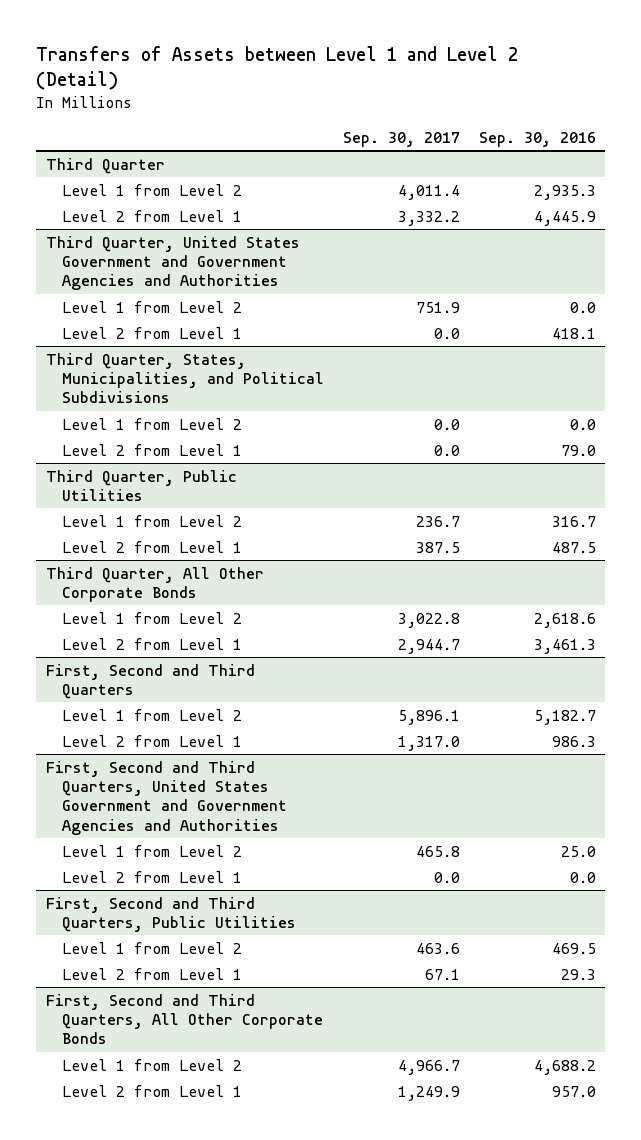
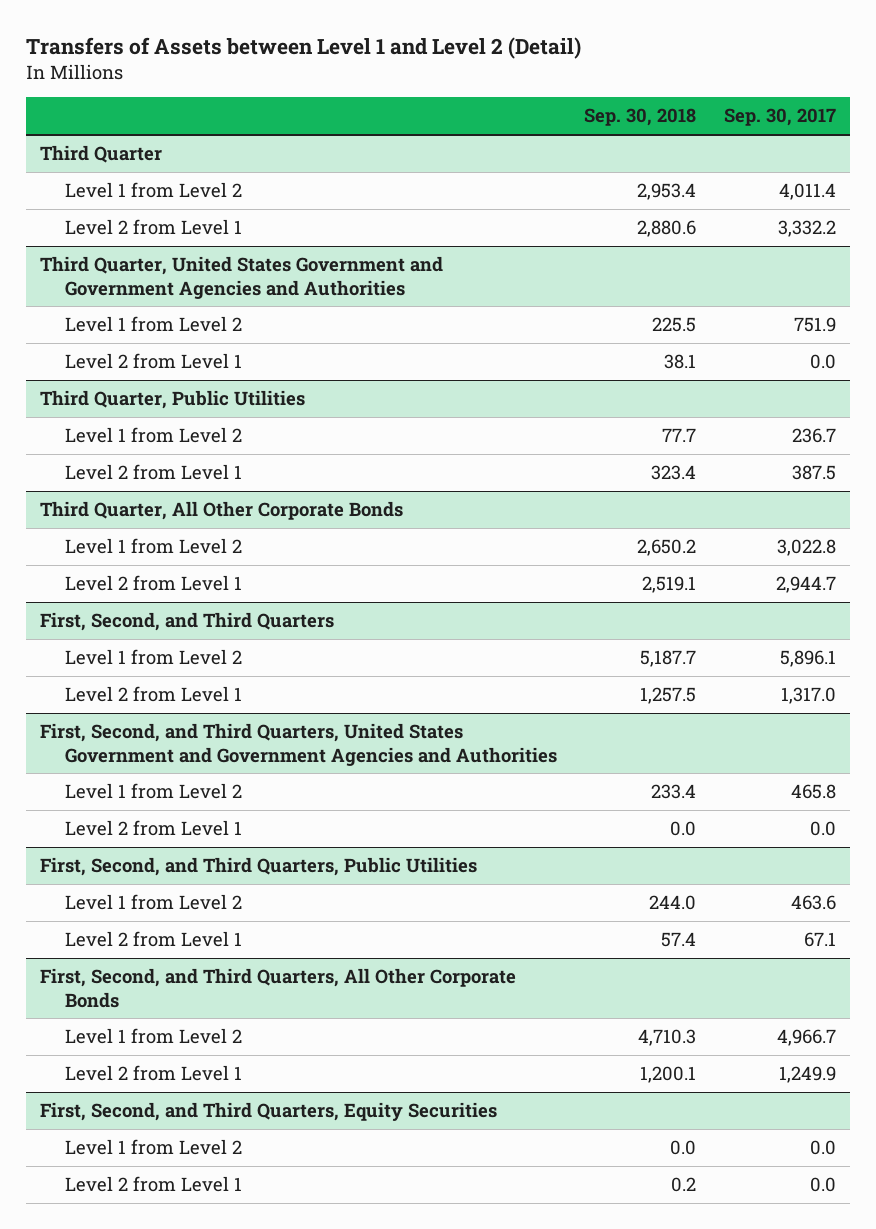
[478,131,596,147] Sep. 30, 2016 -> none
none -> [584,108,697,127] Sep. 30, 2018
[45,352,324,404] Third Quarter, States, Municipalities, and Political Subdivisions -> none
[61,417,242,430] Level 1 from Level 2 -> none
[61,443,242,456] Level 2 from Level 1 -> none
[45,663,255,699] First, Second and Third Quarters -> [39,611,334,631] First, Second, and Third Quarters
[45,760,287,835] First, Second and Third Quarters, United States Government and Government Agencies and Authorities -> [39,722,557,766] First, Second, and Third Quarters, United States Government and Government Agencies and Authorities
[45,896,296,932] First, Second and Third Quarters, Public Utilities -> [39,856,477,876] First, Second, and Third Quarters, Public Utilities
[45,993,323,1045] First, Second and Third Quarters, All Other Corporate Bonds -> [39,967,516,1008] First, Second, and Third Quarters, All Other Corporate Bonds
none -> [39,1101,497,1121] First, Second, and Third Quarters, Equity Securities
none -> [64,1138,242,1155] Level 1 from Level 2
none -> [64,1175,242,1192] Level 2 from Level 1

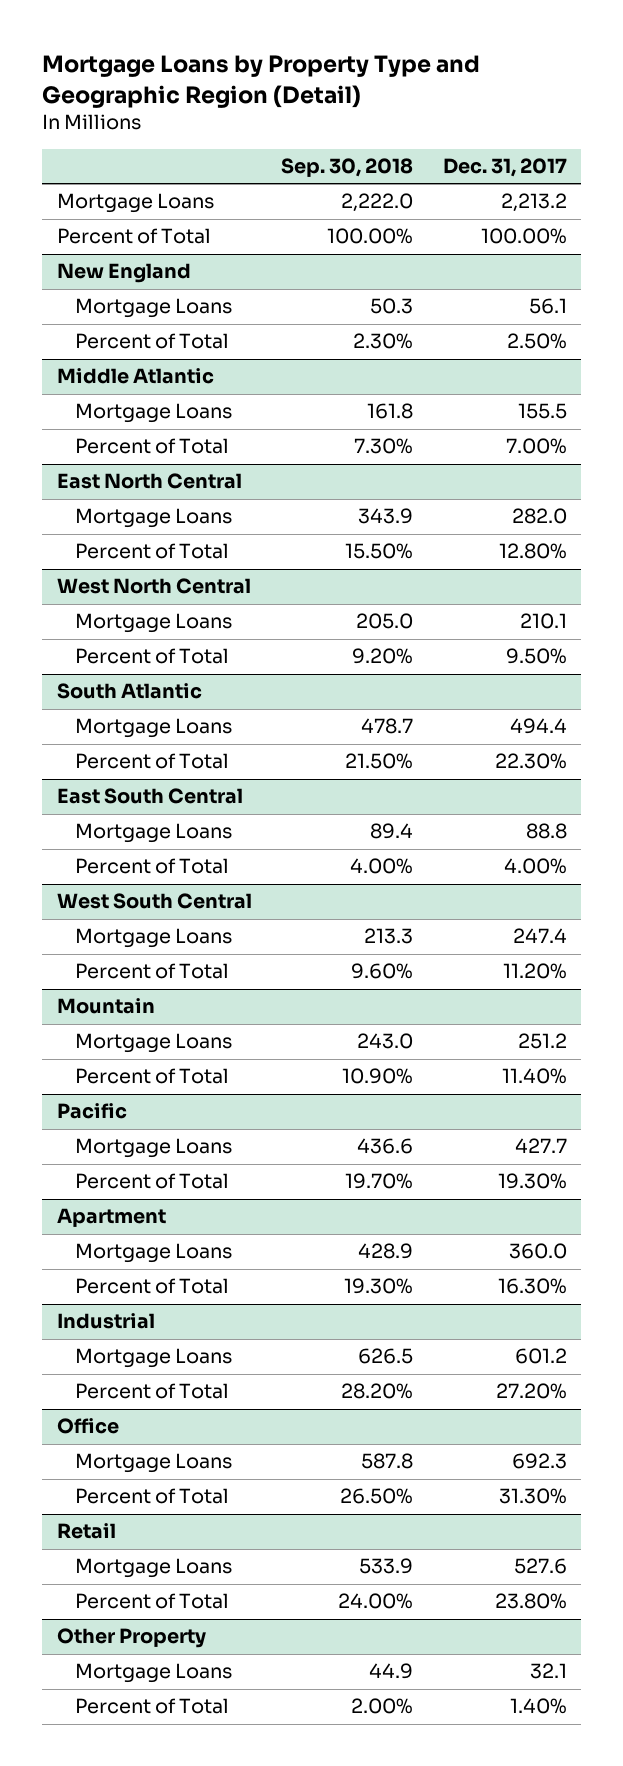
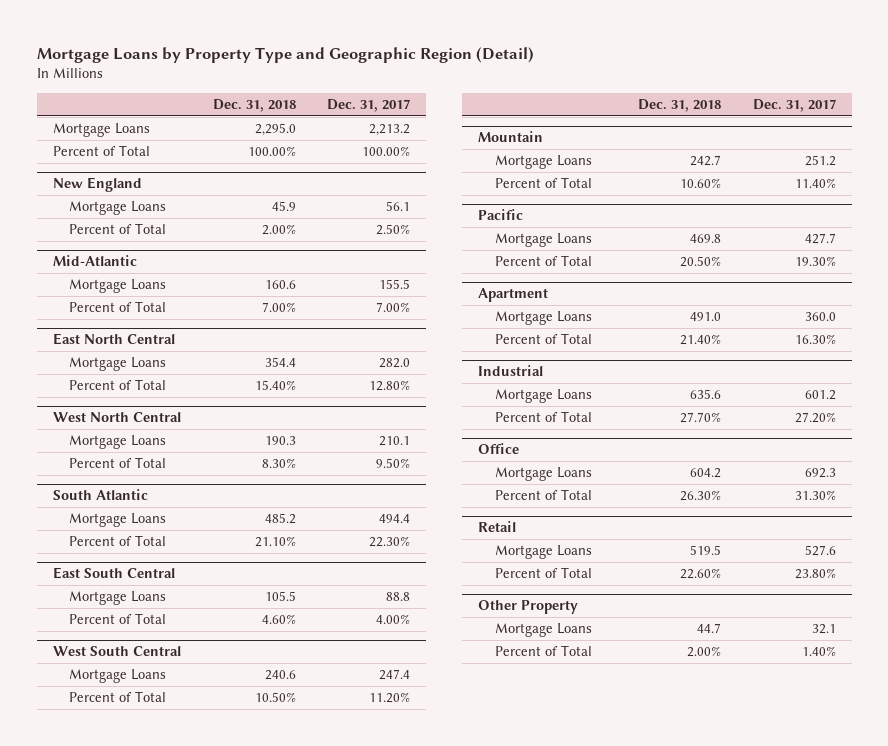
[281,158,414,178] Sep. 30, 2018 -> none
none -> [212,98,296,112] Dec. 31, 2018
[56,368,214,385] Middle Atlantic -> [52,255,137,267] Mid-Atlantic

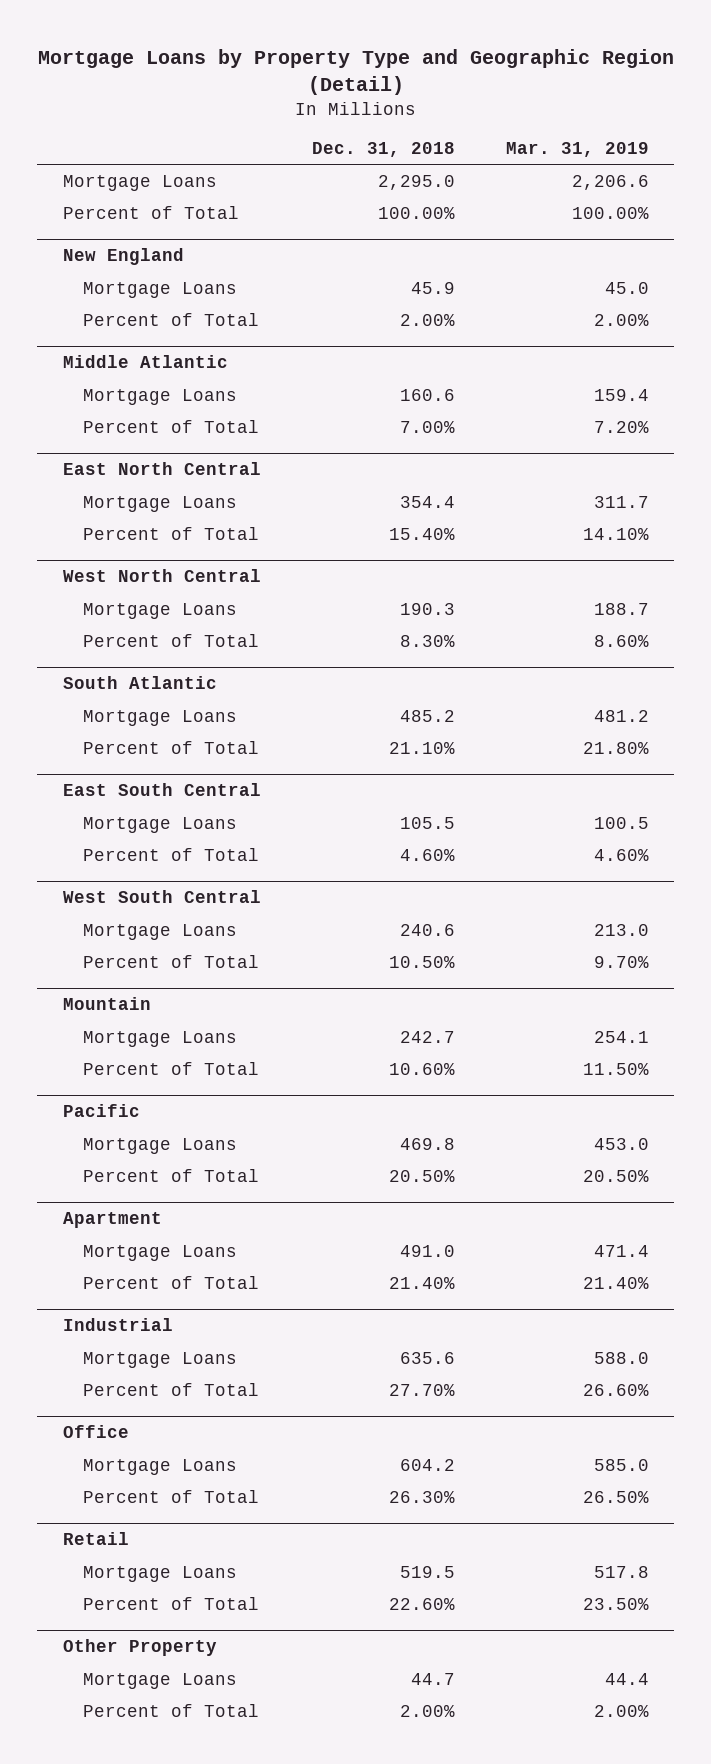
[327,98,411,112] Dec. 31, 2017 -> none
none -> [505,141,649,157] Mar. 31, 2019
[52,255,137,267] Mid-Atlantic -> [62,355,228,369] Middle Atlantic

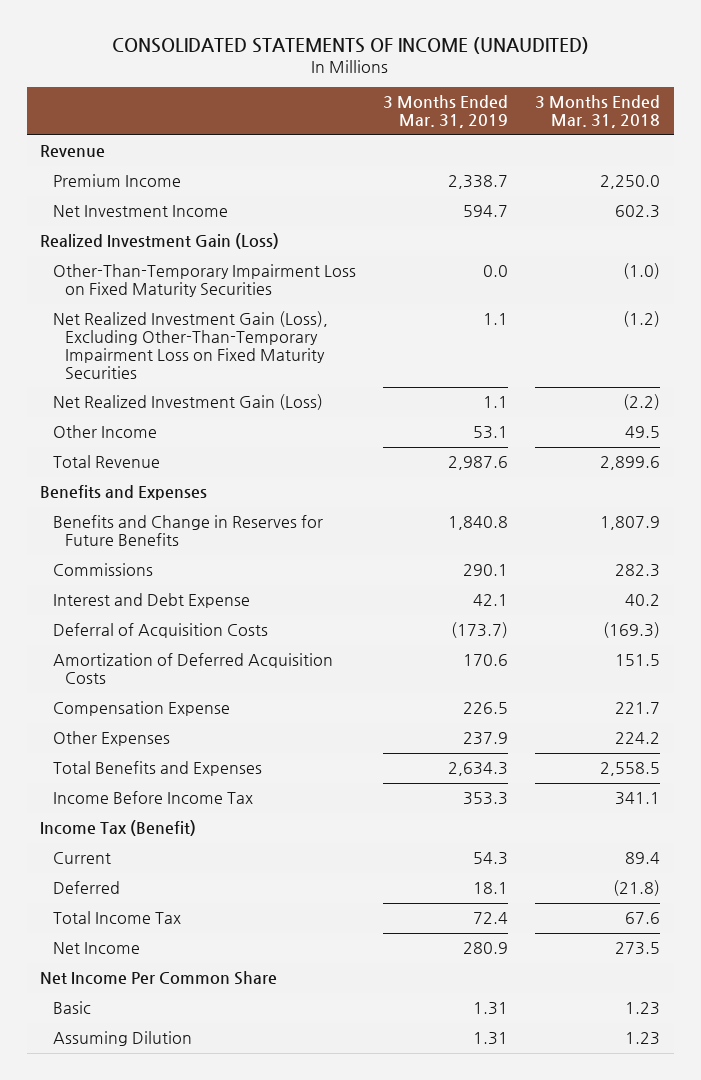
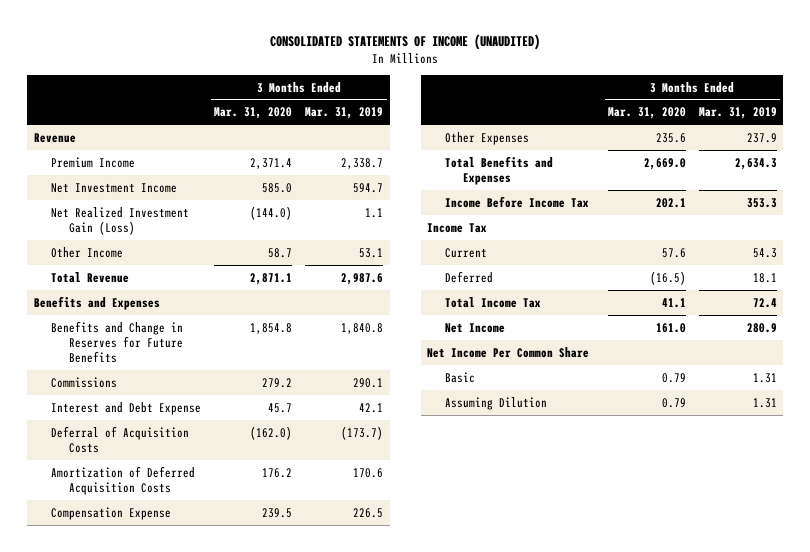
[535,95,661,129] 3 Months Ended Mar. 31, 2018 -> none
none -> [214,107,293,120] Mar. 31, 2020
[40,233,280,250] Realized Investment Gain (Loss) -> none
[52,264,356,298] Other-Than-Temporary Impairment Loss on Fixed Maturity Securities -> none
[52,311,328,379] Net Realized Investment Gain (Loss), Excluding Other-Than-Temporary Impairment Loss on Fixed Maturity Securities -> none
[40,820,197,837] Income Tax (Benefit) -> [427,222,488,233] Income Tax

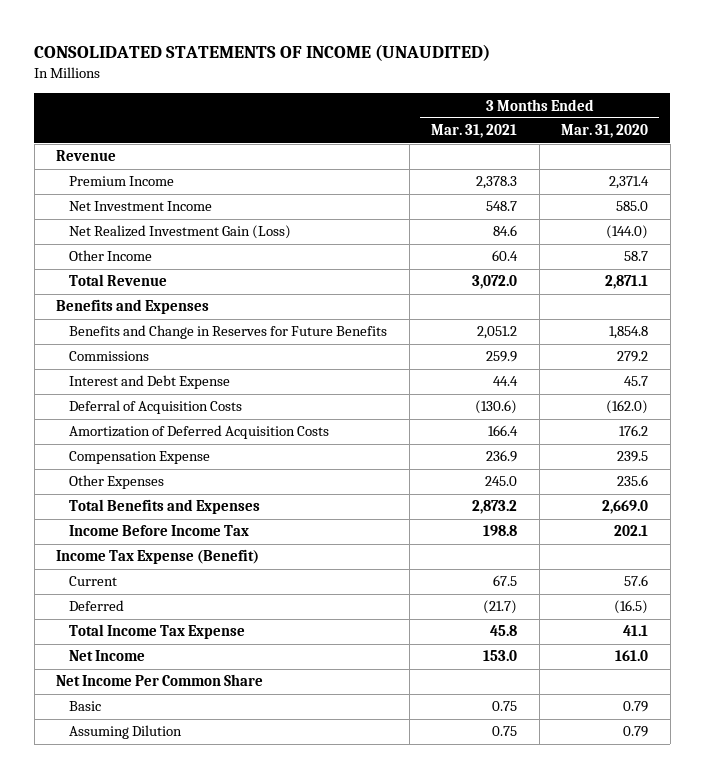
[305,107,384,120] Mar. 31, 2019 -> none
none -> [431,124,518,139] Mar. 31, 2021
[427,222,488,233] Income Tax -> [56,549,260,565] Income Tax Expense (Benefit)
[444,296,541,308] Total Income Tax -> [69,624,246,640] Total Income Tax Expense

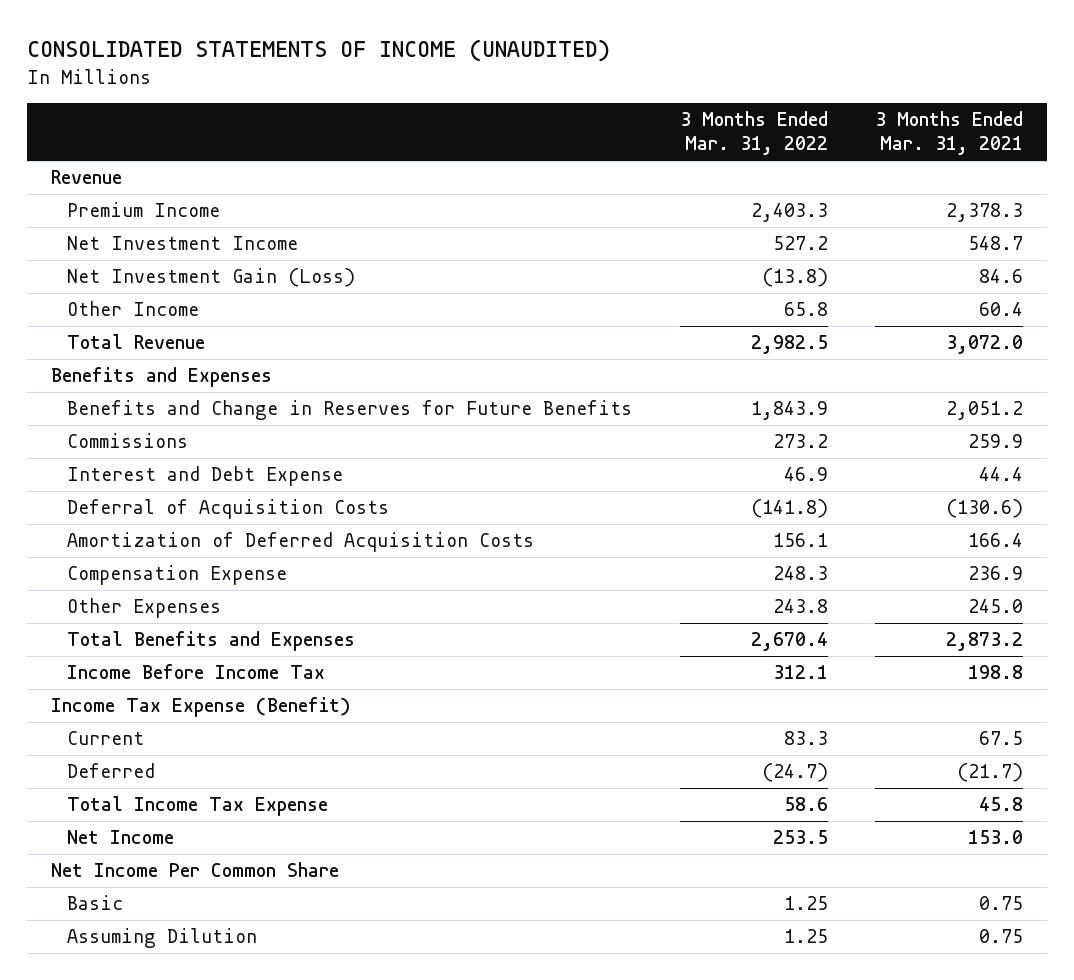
[561,124,649,139] Mar. 31, 2020 -> none
none -> [679,111,828,156] 3 Months Ended Mar. 31, 2022
[69,225,292,240] Net Realized Investment Gain (Loss) -> [67,268,356,288] Net Investment Gain (Loss)

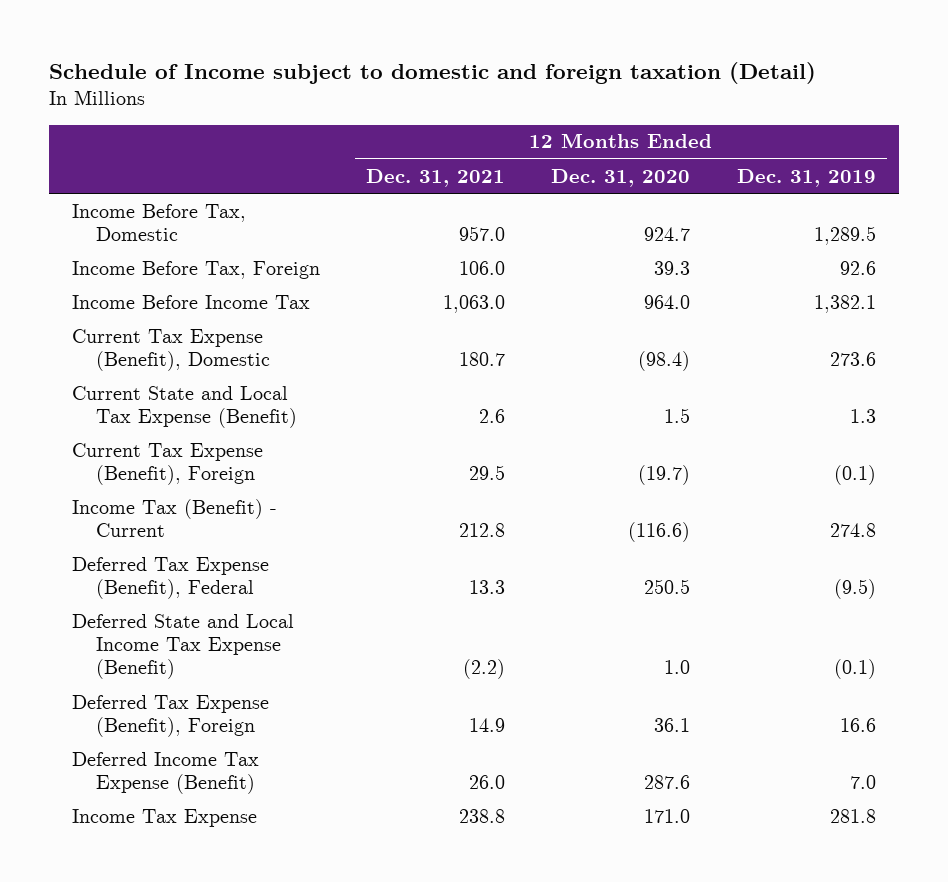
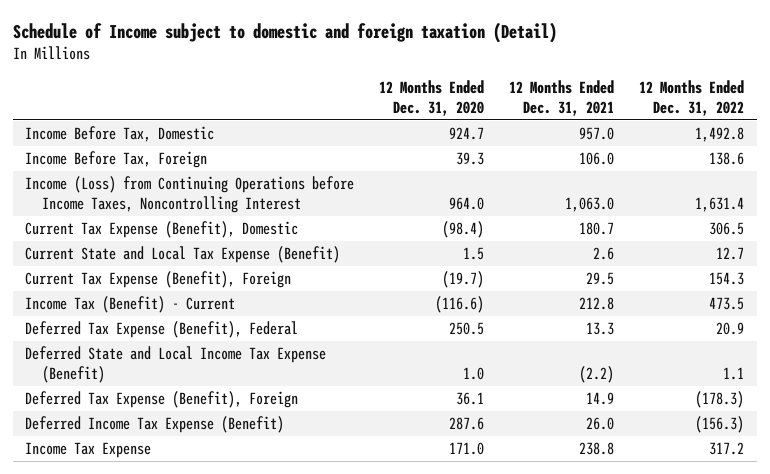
[736,168,876,187] Dec. 31, 2019 -> none
none -> [639,80,745,116] 12 Months Ended Dec. 31, 2022
[72,294,311,309] Income Before Income Tax -> [25,176,355,213] Income (Loss) from Continuing Operations before Income Taxes, Noncontrolling Interest

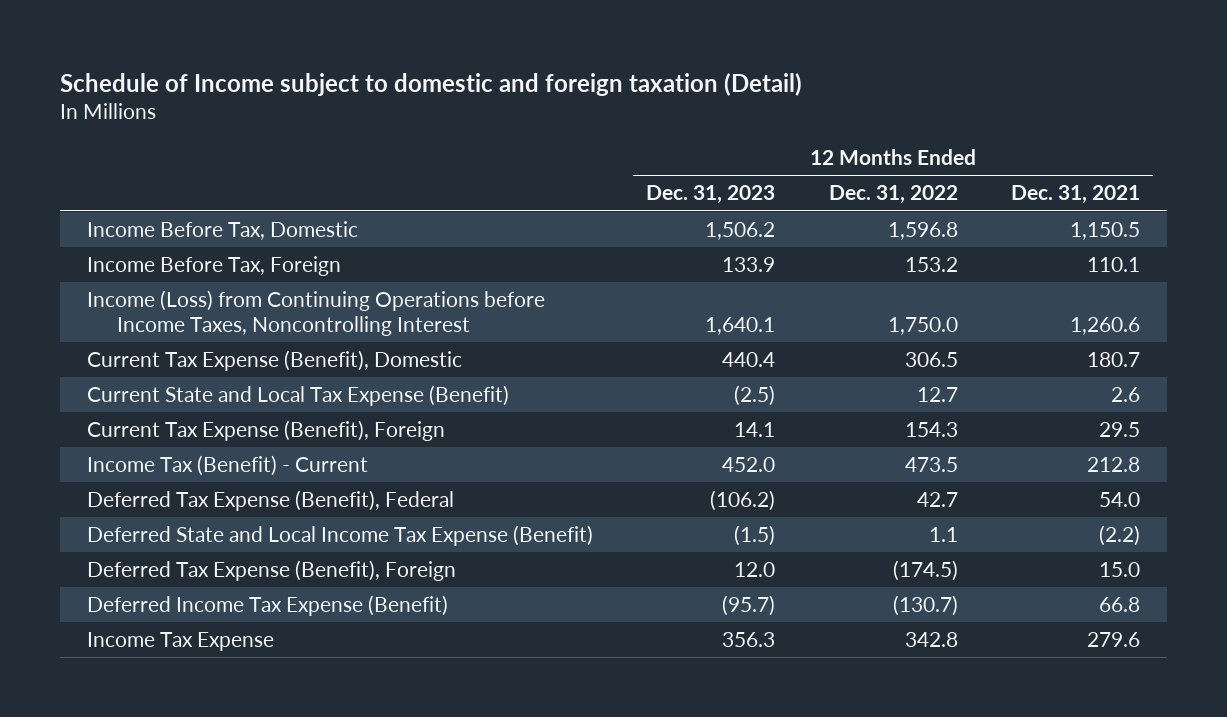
[379,80,485,116] 12 Months Ended Dec. 31, 2020 -> none
none -> [646,185,776,205] Dec. 31, 2023
[579,127,615,141] 957.0 -> [1070,222,1141,241] 1,150.5
[695,127,745,143] 1,492.8 -> [887,222,958,241] 1,596.8
[579,152,615,166] 106.0 -> [1087,257,1141,273] 110.1
[709,152,745,166] 138.6 -> [904,257,958,273] 153.2
[565,196,615,212] 1,063.0 -> [1070,316,1141,335] 1,260.6
[695,196,745,212] 1,631.4 -> [887,316,958,335] 1,750.0
[586,322,615,336] 13.3 -> [1099,492,1141,508] 54.0
[716,322,745,336] 20.9 -> [916,492,958,508] 42.7
[586,392,615,406] 14.9 -> [1099,562,1141,578] 15.0
[695,391,745,409] (178.3) -> [892,560,958,582] (174.5)
[586,417,615,431] 26.0 -> [1099,597,1141,613] 66.8
[695,416,745,434] (156.3) -> [892,595,958,617] (130.7)
[579,442,615,456] 238.8 -> [1087,632,1141,648] 279.6
[709,442,745,456] 317.2 -> [904,632,958,648] 342.8

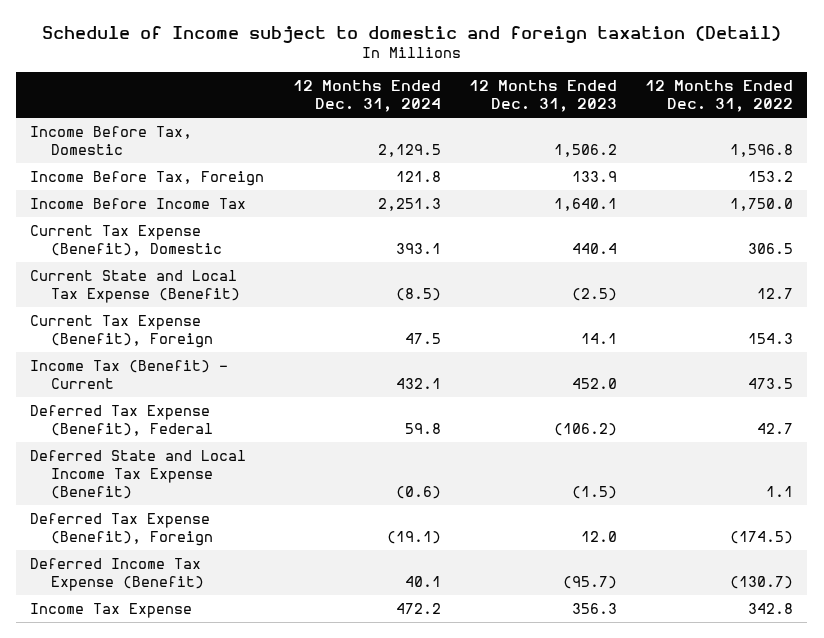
[1011,185,1141,205] Dec. 31, 2021 -> none
none -> [292,80,441,113] 12 Months Ended Dec. 31, 2024
[87,290,546,336] Income (Loss) from Continuing Operations before Income Taxes, Noncontrolling Interest -> [30,197,247,209] Income Before Income Tax

